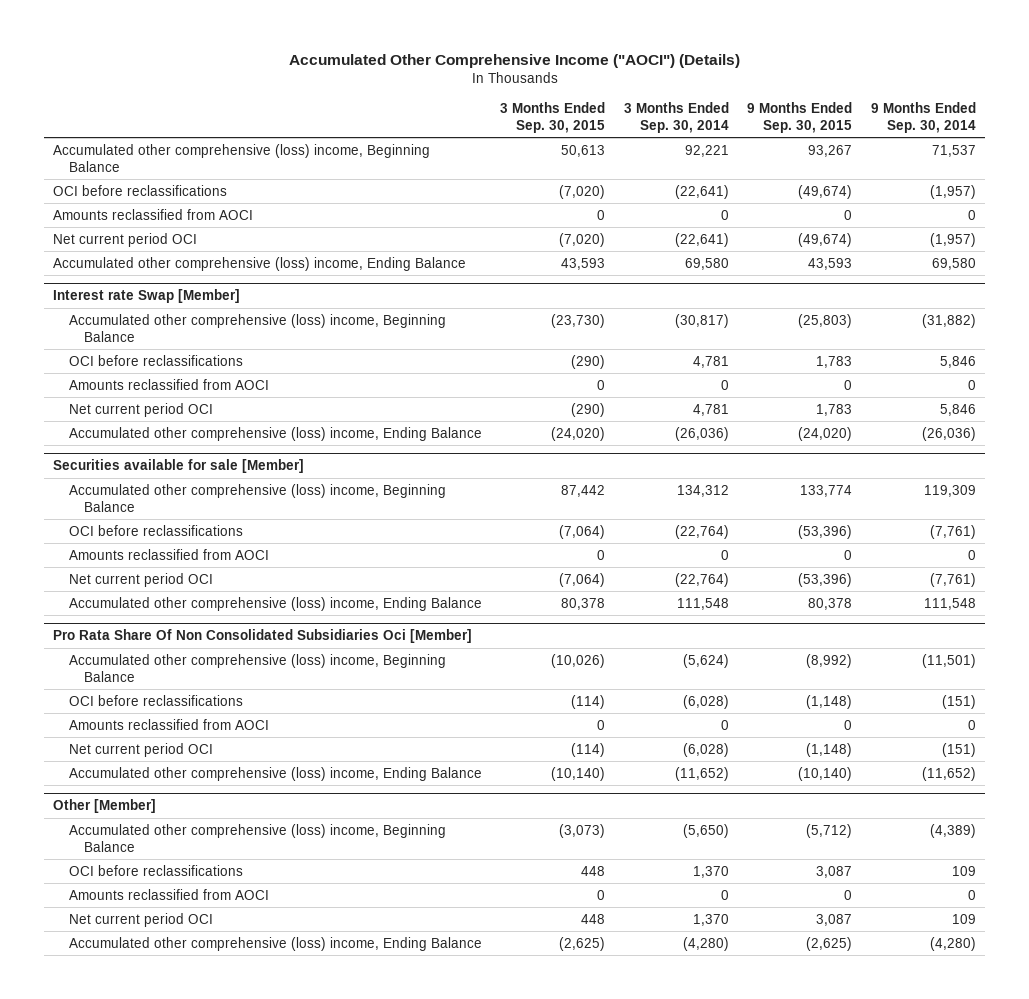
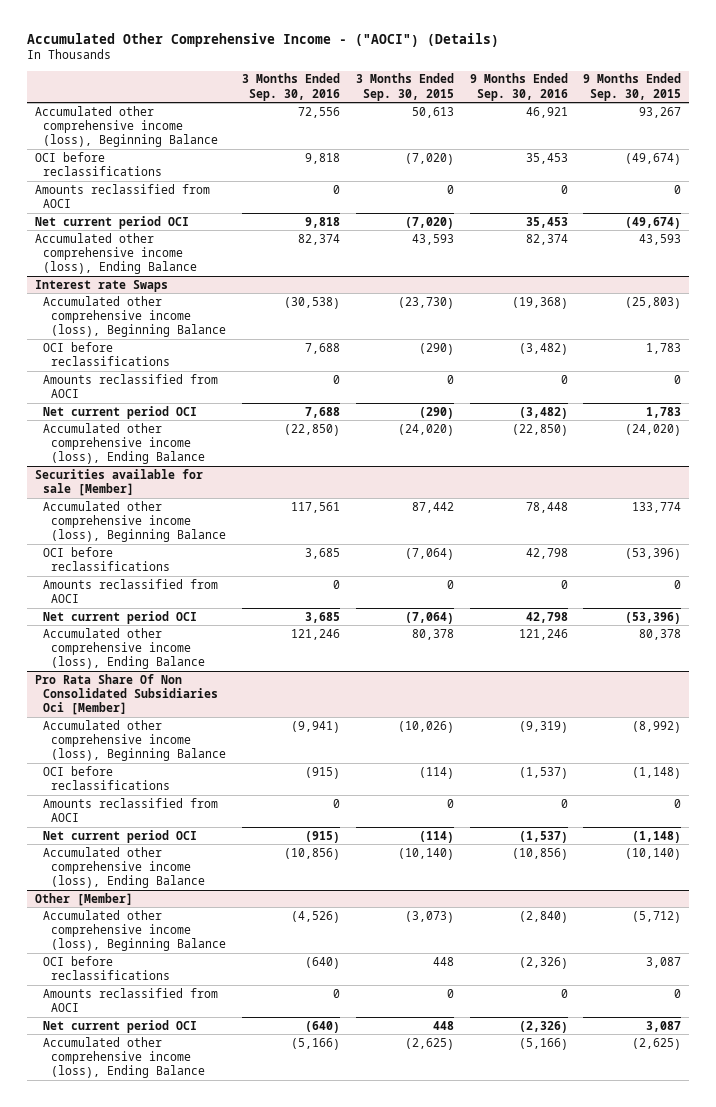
[288,53,740,68] Accumulated Other Comprehensive Income ("AOCI") (Details) -> [26,33,499,48] Accumulated Other Comprehensive Income - ("AOCI") (Details)
[623,101,729,134] 3 Months Ended Sep. 30, 2014 -> none
[870,101,976,134] 9 Months Ended Sep. 30, 2014 -> none
none -> [242,73,341,101] 3 Months Ended Sep. 30, 2016
none -> [469,73,568,101] 9 Months Ended Sep. 30, 2016
[53,143,431,172] Accumulated other comprehensive (loss) income, Beginning Balance -> [34,105,218,148] Accumulated other comprehensive income (loss), Beginning Balance
[53,256,467,271] Accumulated other comprehensive (loss) income, Ending Balance -> [34,232,197,275] Accumulated other comprehensive income (loss), Ending Balance
[53,289,241,304] Interest rate Swap [Member] -> [34,279,168,292] Interest rate Swaps
[68,313,446,342] Accumulated other comprehensive (loss) income, Beginning Balance -> [42,295,227,338] Accumulated other comprehensive income (loss), Beginning Balance
[68,426,482,441] Accumulated other comprehensive (loss) income, Ending Balance -> [42,422,206,465] Accumulated other comprehensive income (loss), Ending Balance
[68,483,446,512] Accumulated other comprehensive (loss) income, Beginning Balance -> [42,500,227,543] Accumulated other comprehensive income (loss), Beginning Balance
[68,596,482,611] Accumulated other comprehensive (loss) income, Ending Balance -> [42,627,206,670] Accumulated other comprehensive income (loss), Ending Balance
[68,653,446,682] Accumulated other comprehensive (loss) income, Beginning Balance -> [42,719,227,762] Accumulated other comprehensive income (loss), Beginning Balance
[68,766,482,781] Accumulated other comprehensive (loss) income, Ending Balance -> [42,846,206,889] Accumulated other comprehensive income (loss), Ending Balance
[68,823,446,852] Accumulated other comprehensive (loss) income, Beginning Balance -> [42,909,227,952] Accumulated other comprehensive income (loss), Beginning Balance
[68,936,482,951] Accumulated other comprehensive (loss) income, Ending Balance -> [42,1036,206,1079] Accumulated other comprehensive income (loss), Ending Balance

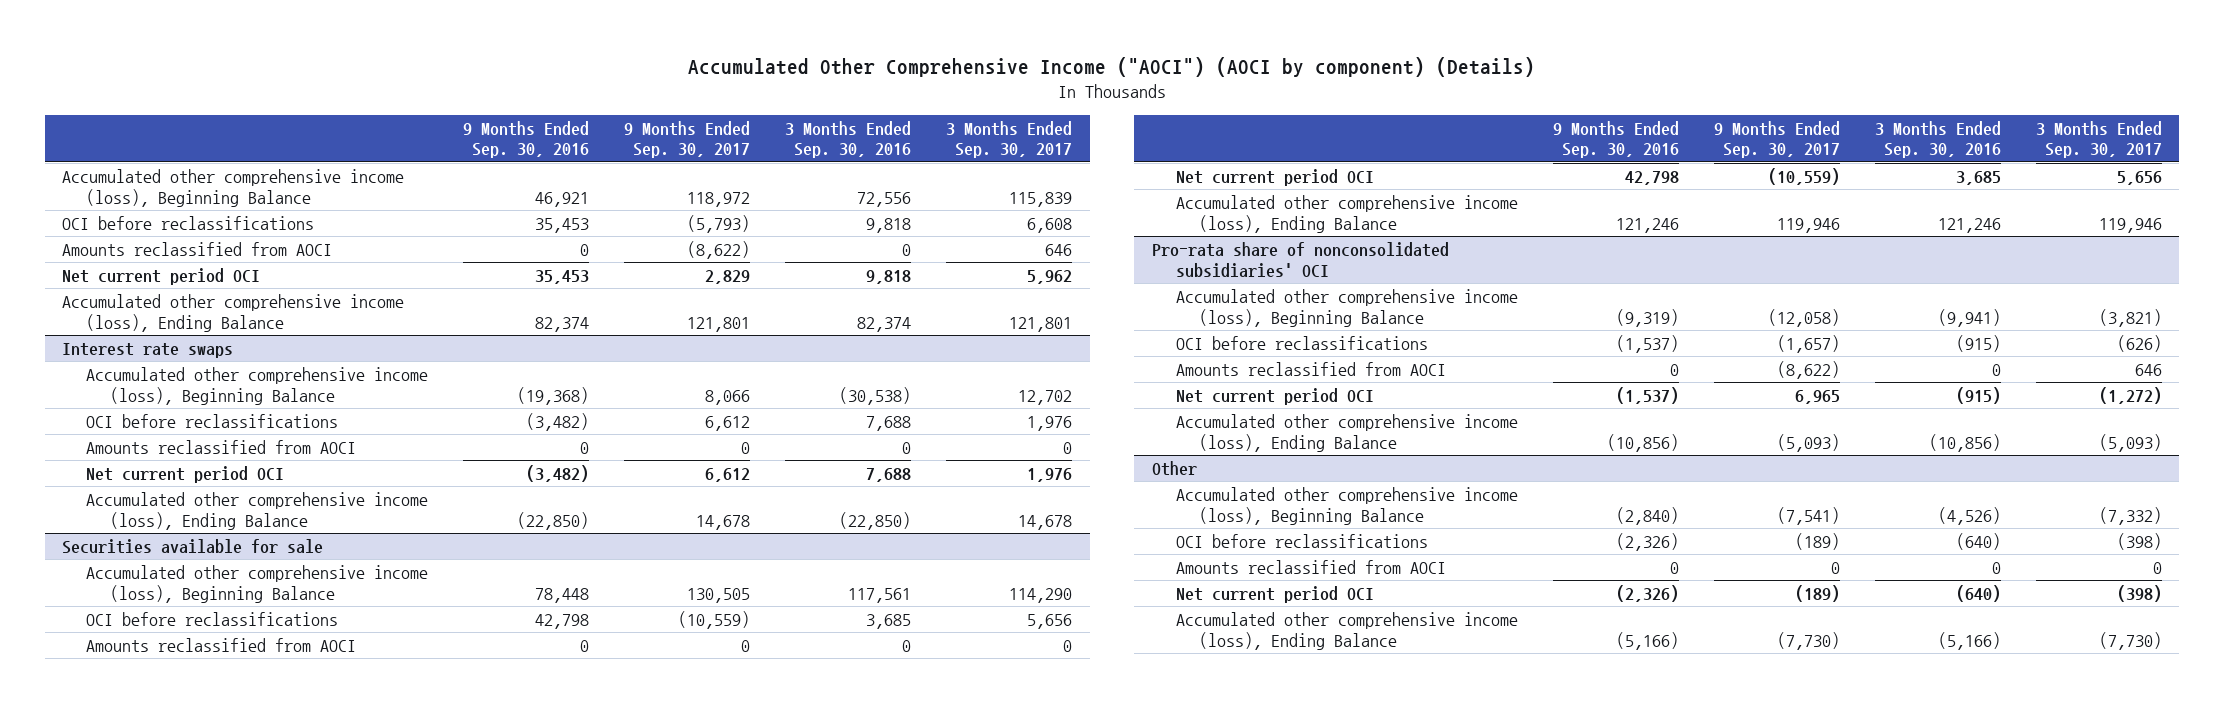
[26,33,499,48] Accumulated Other Comprehensive Income - ("AOCI") (Details) -> [687,56,1535,77] Accumulated Other Comprehensive Income ("AOCI") (AOCI by component) (Details)
[355,73,454,101] 3 Months Ended Sep. 30, 2015 -> none
[583,73,682,101] 9 Months Ended Sep. 30, 2015 -> none
none -> [624,120,751,159] 9 Months Ended Sep. 30, 2017
none -> [946,120,1073,159] 3 Months Ended Sep. 30, 2017
[34,279,168,292] Interest rate Swaps -> [62,342,234,358] Interest rate swaps
[34,468,203,496] Securities available for sale [Member] -> [62,538,324,554] Securities available for sale
[34,673,218,716] Pro Rata Share Of Non Consolidated Subsidiaries Oci [Member] -> [1151,241,1449,277] Pro-rata share of nonconsolidated subsidiaries' OCI
[34,892,133,906] Other [Member] -> [1151,460,1197,476] Other

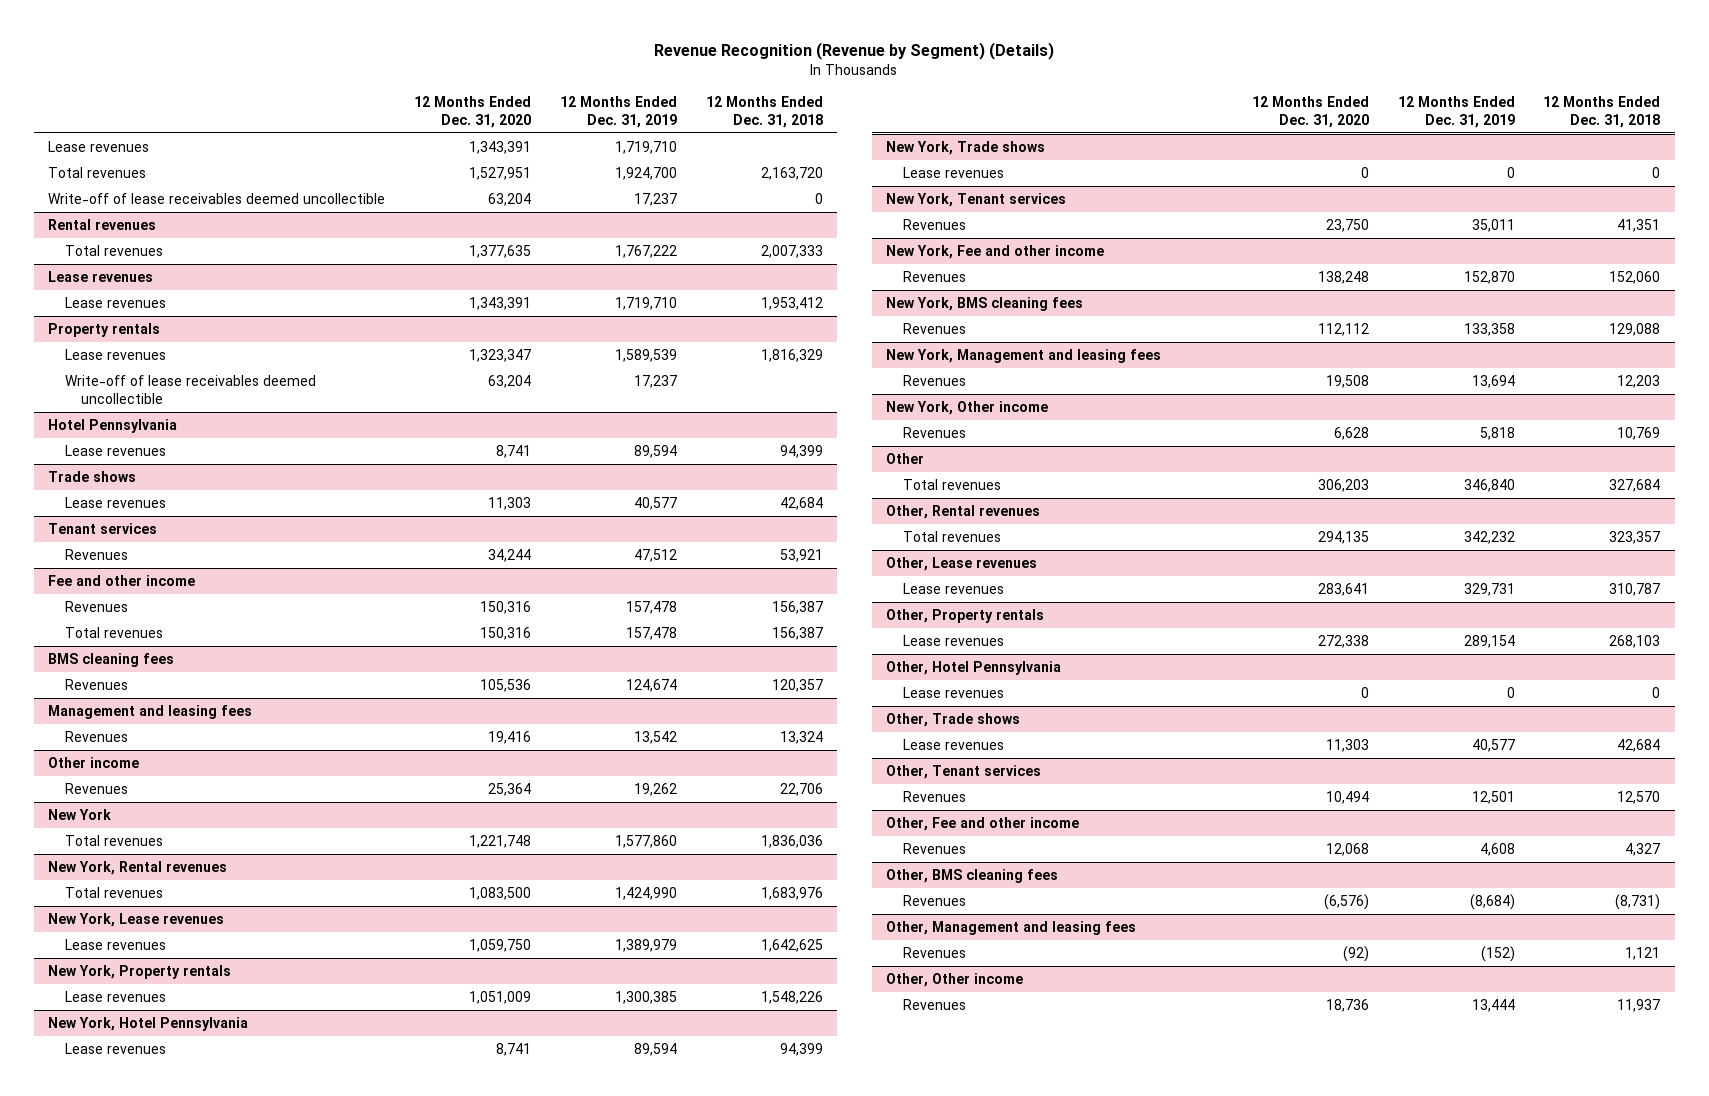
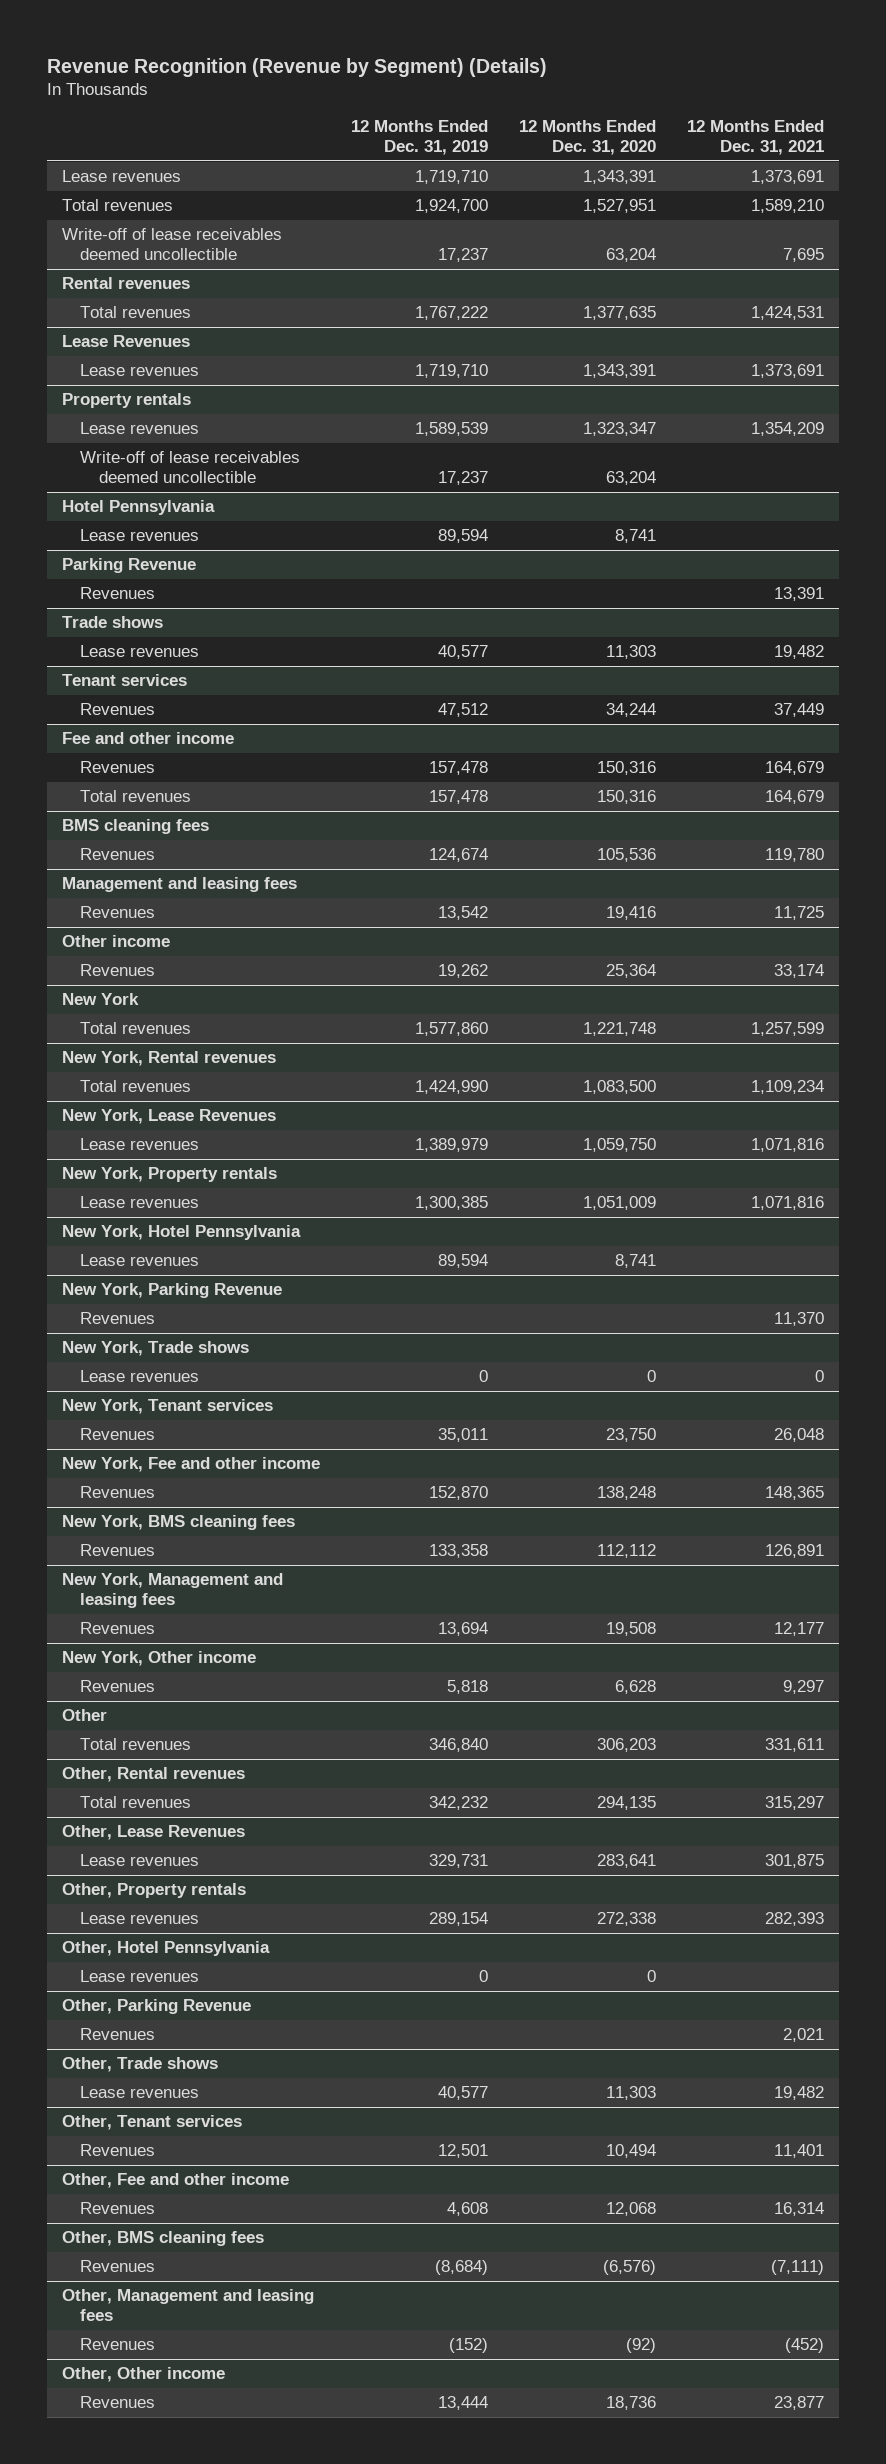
[705,95,823,128] 12 Months Ended Dec. 31, 2018 -> none
none -> [686,120,824,155] 12 Months Ended Dec. 31, 2021
[48,271,154,283] Lease revenues -> [61,335,190,348] Lease Revenues
none -> [61,558,196,574] Parking Revenue
none -> [80,587,156,600] Revenues
[48,913,225,928] New York, Lease revenues -> [61,1109,276,1125] New York, Lease Revenues
none -> [61,1283,282,1299] New York, Parking Revenue
none -> [80,1312,156,1325] Revenues
[886,557,1038,572] Other, Lease revenues -> [61,1825,245,1841] Other, Lease Revenues
none -> [61,1999,251,2015] Other, Parking Revenue
none -> [80,2028,156,2041] Revenues

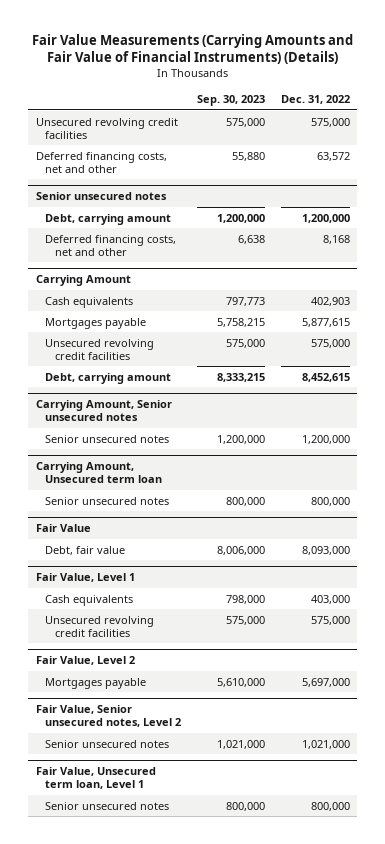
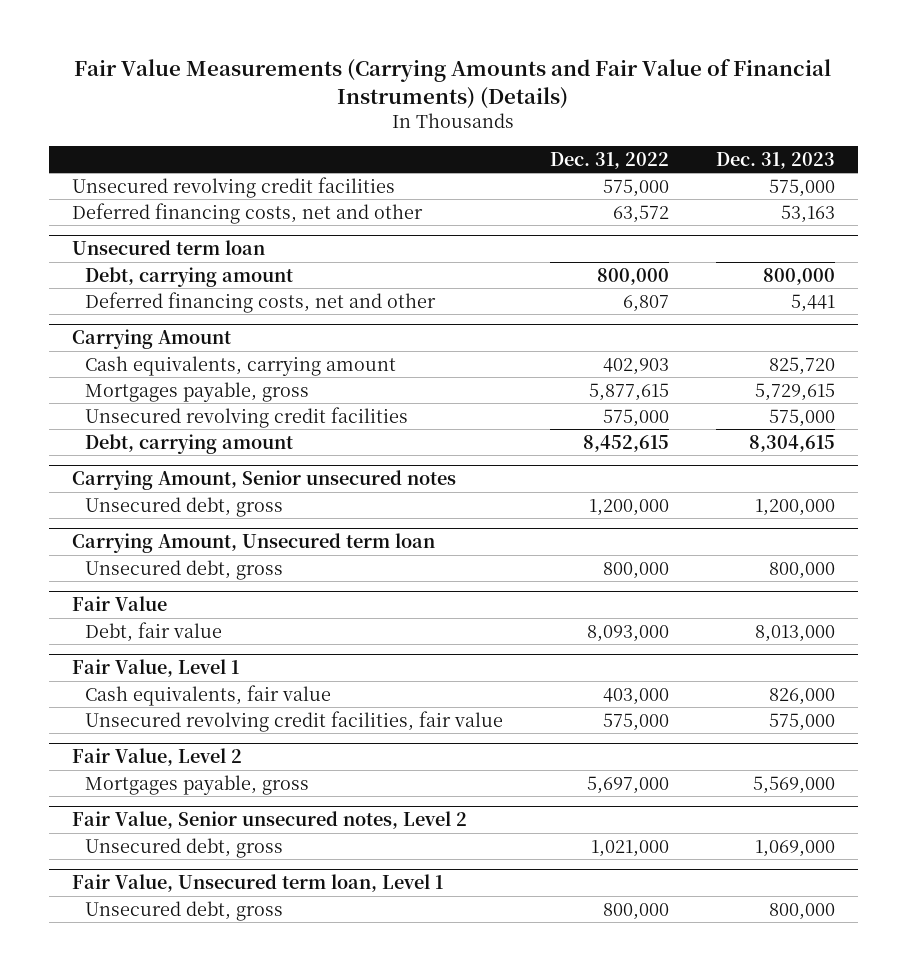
[196,95,265,107] Sep. 30, 2023 -> none
none -> [715,151,835,169] Dec. 31, 2023
[35,192,167,201] Senior unsecured notes -> none
none -> [72,240,266,256] Unsecured term loan
[301,213,350,223] 1,200,000 -> [596,267,669,285] 800,000
[322,234,350,244] 8,168 -> [622,294,669,312] 6,807
[45,296,134,308] Cash equivalents -> [84,355,396,376] Cash equivalents, carrying amount
[45,317,147,329] Mortgages payable -> [84,381,309,402] Mortgages payable, gross
[45,434,170,443] Senior unsecured notes -> [84,496,283,517] Unsecured debt, gross
[45,496,170,505] Senior unsecured notes -> [84,559,283,580] Unsecured debt, gross
[45,594,134,606] Cash equivalents -> [84,684,331,706] Cash equivalents, fair value
[45,615,155,637] Unsecured revolving credit facilities -> [84,710,503,732] Unsecured revolving credit facilities, fair value
[45,677,147,689] Mortgages payable -> [84,774,309,795] Mortgages payable, gross
[45,739,170,748] Senior unsecured notes -> [84,837,283,858] Unsecured debt, gross
[45,801,170,810] Senior unsecured notes -> [84,900,283,921] Unsecured debt, gross

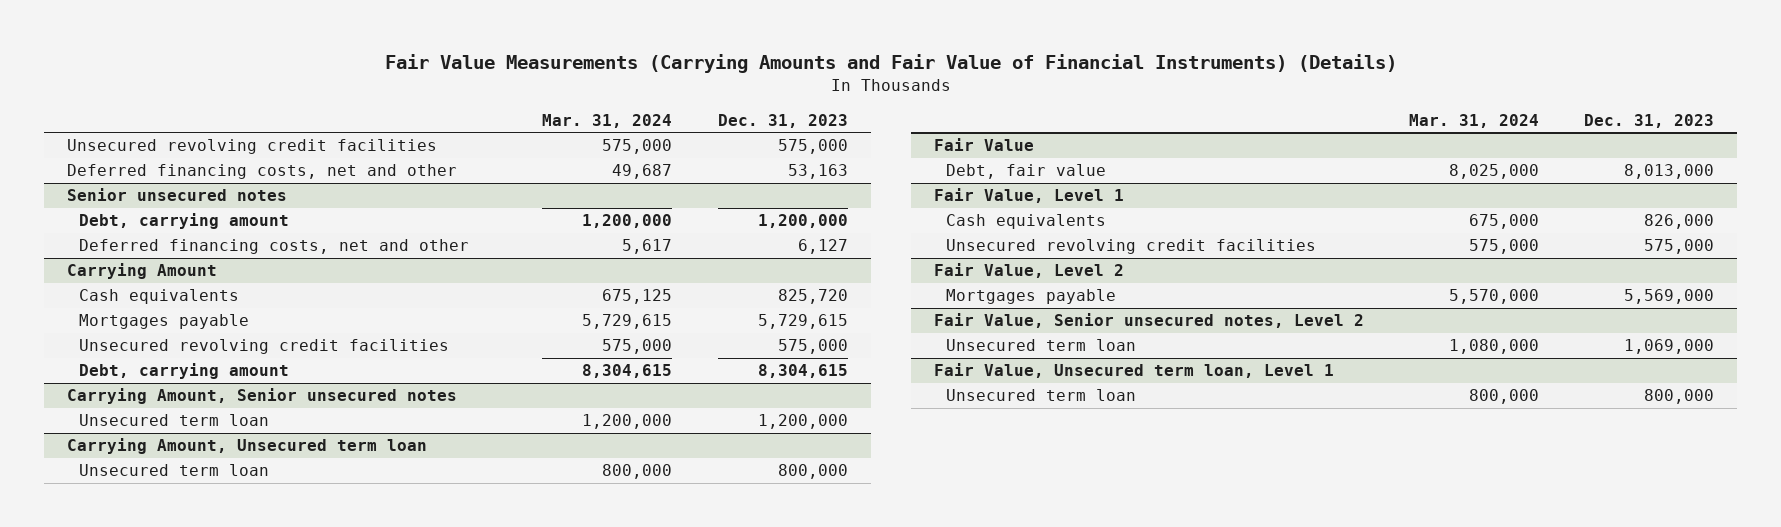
[549,151,669,169] Dec. 31, 2022 -> none
none -> [542,113,673,128] Mar. 31, 2024
[72,240,266,256] Unsecured term loan -> none
none -> [67,188,288,202] Senior unsecured notes
[762,267,835,285] 800,000 -> [757,214,848,229] 1,200,000
[790,293,835,312] 5,441 -> [797,239,848,255] 6,127
[84,355,396,376] Cash equivalents, carrying amount -> [79,289,240,305] Cash equivalents
[84,381,309,402] Mortgages payable, gross -> [79,314,250,330] Mortgages payable
[84,496,283,517] Unsecured debt, gross -> [79,414,270,427] Unsecured term loan
[84,559,283,580] Unsecured debt, gross -> [79,464,270,477] Unsecured term loan
[84,684,331,706] Cash equivalents, fair value -> [945,214,1106,230] Cash equivalents
[84,710,503,732] Unsecured revolving credit facilities, fair value -> [945,239,1316,255] Unsecured revolving credit facilities
[84,774,309,795] Mortgages payable, gross -> [945,289,1116,305] Mortgages payable
[84,837,283,858] Unsecured debt, gross -> [945,339,1136,352] Unsecured term loan
[84,900,283,921] Unsecured debt, gross -> [945,389,1136,402] Unsecured term loan

